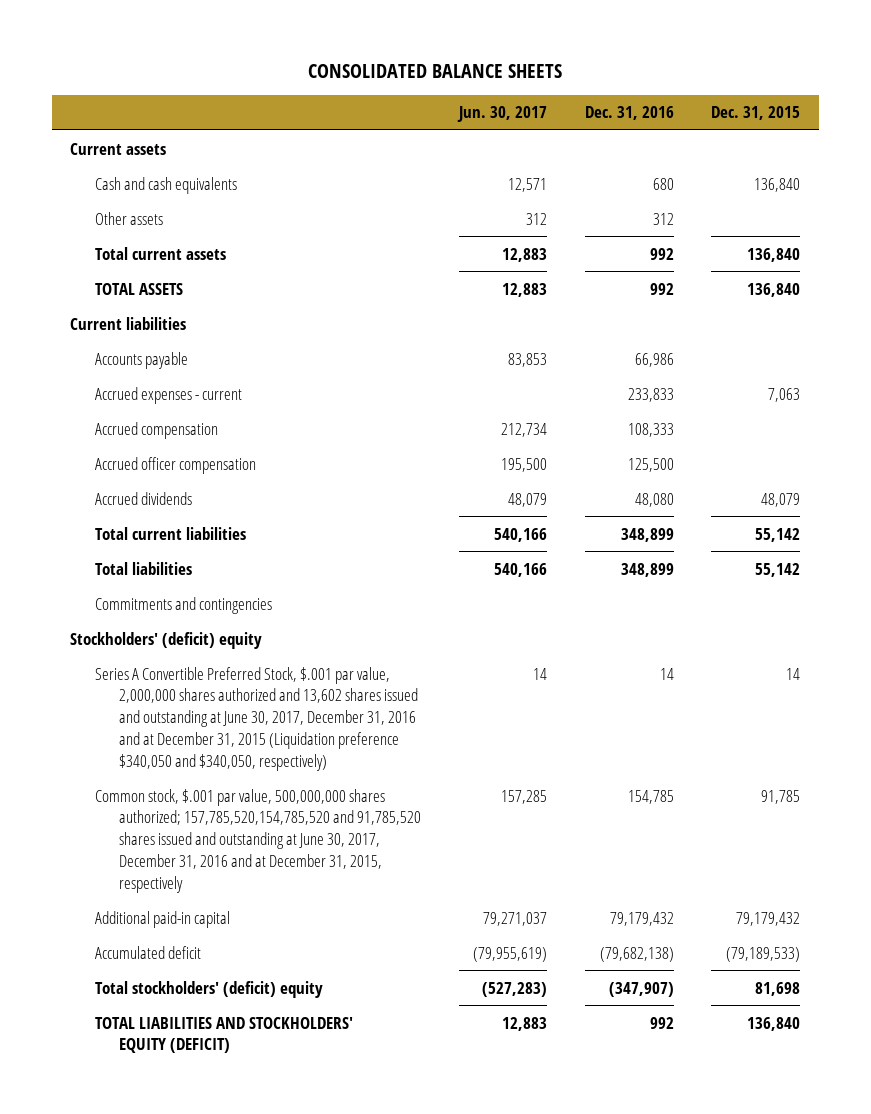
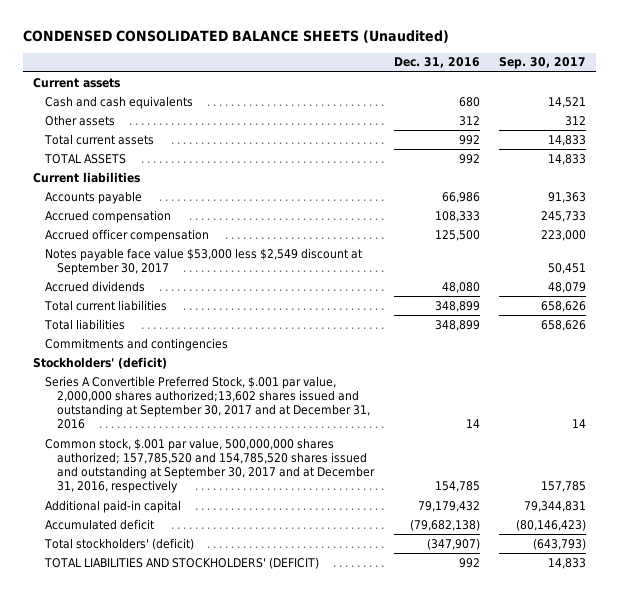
[308,63,563,78] CONSOLIDATED BALANCE SHEETS -> [22,29,449,43] CONDENSED CONSOLIDATED BALANCE SHEETS (Unaudited)
[456,106,547,123] Jun. 30, 2017 -> none
[711,106,801,121] Dec. 31, 2015 -> none
none -> [499,57,587,70] Sep. 30, 2017
[94,386,242,404] Accrued expenses - current -> none
none -> [44,247,362,275] Notes payable face value $53,000 less $2,549 discount at September 30, 2017
[70,631,263,649] Stockholders' (deficit) equity -> [32,356,167,369] Stockholders' (deficit)
[94,666,418,771] Series A Convertible Preferred Stock, $.001 par value, 2,000,000 shares authorized and 13,602 shares issued and outstanding at June 30, 2017, December 31, 2016 and at December 31, 2015 (Liquidation preference $340,050 and $340,050, respectively) -> [44,375,371,430] Series A Convertible Preferred Stock, $.001 par value, 2,000,000 shares authorized;13,602 shares issued and outstanding at September 30, 2017 and at December 31, 2016
[94,788,421,893] Common stock, $.001 par value, 500,000,000 shares authorized; 157,785,520,154,785,520 and 91,785,520 shares issued and outstanding at June 30, 2017, December 31, 2016 and at December 31, 2015, respectively -> [44,437,376,494] Common stock, $.001 par value, 500,000,000 shares authorized; 157,785,520 and 154,785,520 shares issued and outstanding at September 30, 2017 and at December 31, 2016, respectively
[94,980,323,998] Total stockholders' (deficit) equity -> [43,537,194,550] Total stockholders' (deficit)
[94,1016,353,1054] TOTAL LIABILITIES AND STOCKHOLDERS' EQUITY (DEFICIT) -> [43,556,319,569] TOTAL LIABILITIES AND STOCKHOLDERS' (DEFICIT)

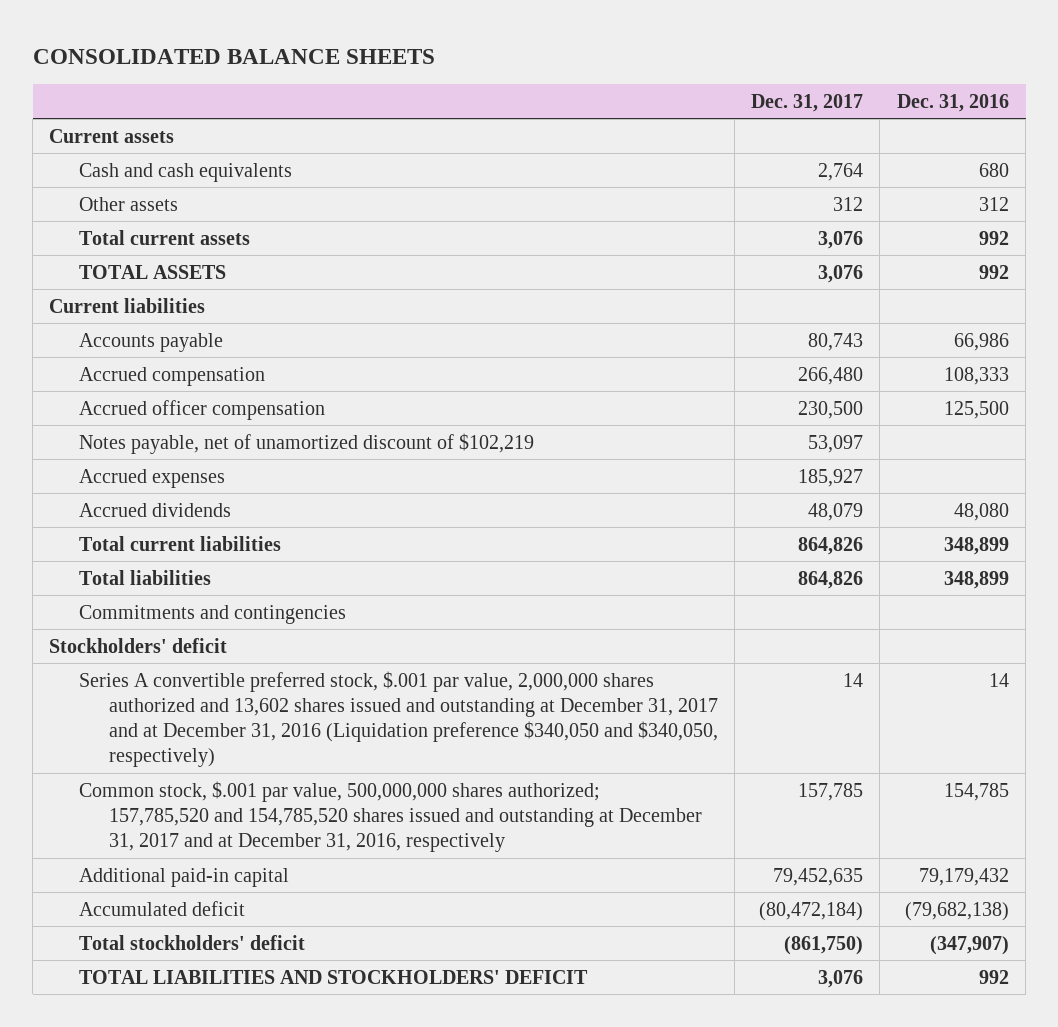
[22,29,449,43] CONDENSED CONSOLIDATED BALANCE SHEETS (Unaudited) -> [32,48,435,64] CONSOLIDATED BALANCE SHEETS
[499,57,587,70] Sep. 30, 2017 -> none
none -> [751,93,864,112] Dec. 31, 2017
[44,247,362,275] Notes payable face value $53,000 less $2,549 discount at September 30, 2017 -> [78,432,534,454] Notes payable, net of unamortized discount of $102,219
none -> [78,468,225,488] Accrued expenses
[32,356,167,369] Stockholders' (deficit) -> [49,637,228,653] Stockholders' deficit
[44,375,371,430] Series A Convertible Preferred Stock, $.001 par value, 2,000,000 shares authorized;13,602 shares issued and outstanding at September 30, 2017 and at December 31, 2016 -> [78,670,718,768] Series A convertible preferred stock, $.001 par value, 2,000,000 shares authorized and 13,602 shares issued and outstanding at December 31, 2017 and at December 31, 2016 (Liquidation preference $340,050 and $340,050, respectively)
[44,437,376,494] Common stock, $.001 par value, 500,000,000 shares authorized; 157,785,520 and 154,785,520 shares issued and outstanding at September 30, 2017 and at December 31, 2016, respectively -> [78,780,702,853] Common stock, $.001 par value, 500,000,000 shares authorized; 157,785,520 and 154,785,520 shares issued and outstanding at December 31, 2017 and at December 31, 2016, respectively
[43,537,194,550] Total stockholders' (deficit) -> [78,934,305,950] Total stockholders' deficit
[43,556,319,569] TOTAL LIABILITIES AND STOCKHOLDERS' (DEFICIT) -> [78,969,588,984] TOTAL LIABILITIES AND STOCKHOLDERS' DEFICIT

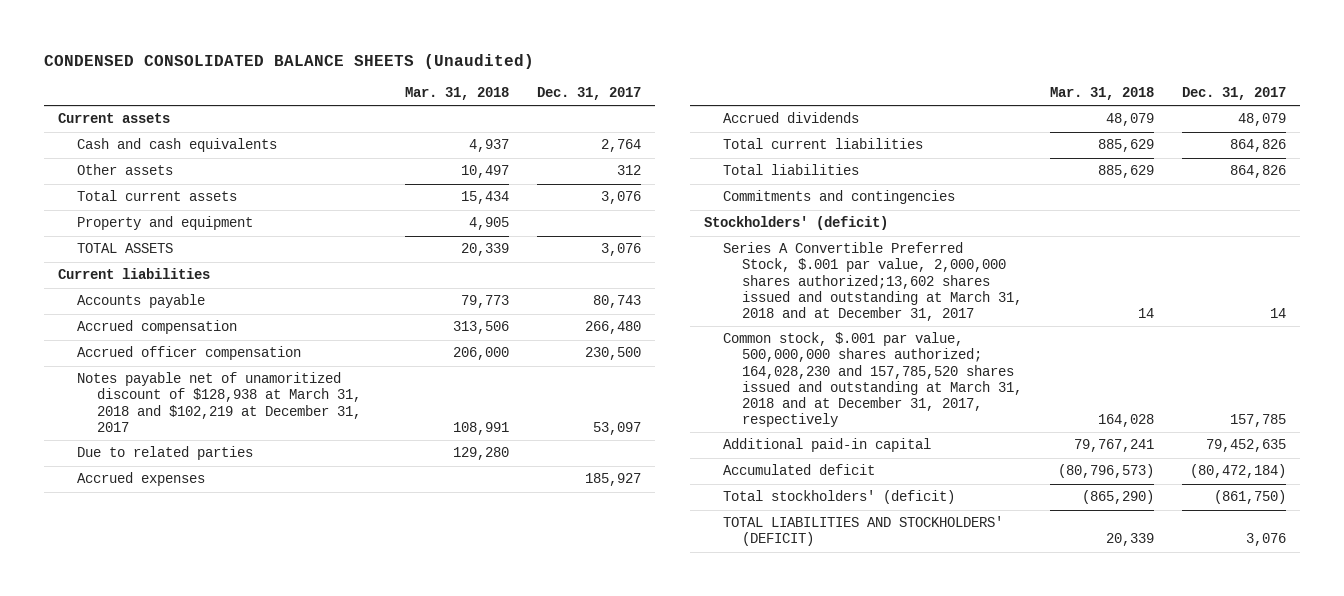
[32,48,435,64] CONSOLIDATED BALANCE SHEETS -> [44,53,535,69] CONDENSED CONSOLIDATED BALANCE SHEETS (Unaudited)
[896,93,1009,112] Dec. 31, 2016 -> none
none -> [404,87,509,101] Mar. 31, 2018
none -> [77,216,254,231] Property and equipment
[78,432,534,454] Notes payable, net of unamortized discount of $102,219 -> [77,372,361,432] Notes payable net of unamoritized discount of $128,938 at March 31, 2018 and $102,219 at December 31, 2017
none -> [77,446,254,461] Due to related parties
[49,637,228,653] Stockholders' deficit -> [703,216,888,231] Stockholders' (deficit)
[78,670,718,768] Series A convertible preferred stock, $.001 par value, 2,000,000 shares authorized and 13,602 shares issued and outstanding at December 31, 2017 and at December 31, 2016 (Liquidation preference $340,050 and $340,050, respectively) -> [722,242,1023,321] Series A Convertible Preferred Stock, $.001 par value, 2,000,000 shares authorized;13,602 shares issued and outstanding at March 31, 2018 and at December 31, 2017
[78,780,702,853] Common stock, $.001 par value, 500,000,000 shares authorized; 157,785,520 and 154,785,520 shares issued and outstanding at December 31, 2017 and at December 31, 2016, respectively -> [722,332,1023,427] Common stock, $.001 par value, 500,000,000 shares authorized; 164,028,230 and 157,785,520 shares issued and outstanding at March 31, 2018 and at December 31, 2017, respectively
[78,934,305,950] Total stockholders' deficit -> [722,490,955,505] Total stockholders' (deficit)
[78,969,588,984] TOTAL LIABILITIES AND STOCKHOLDERS' DEFICIT -> [722,516,1003,547] TOTAL LIABILITIES AND STOCKHOLDERS' (DEFICIT)

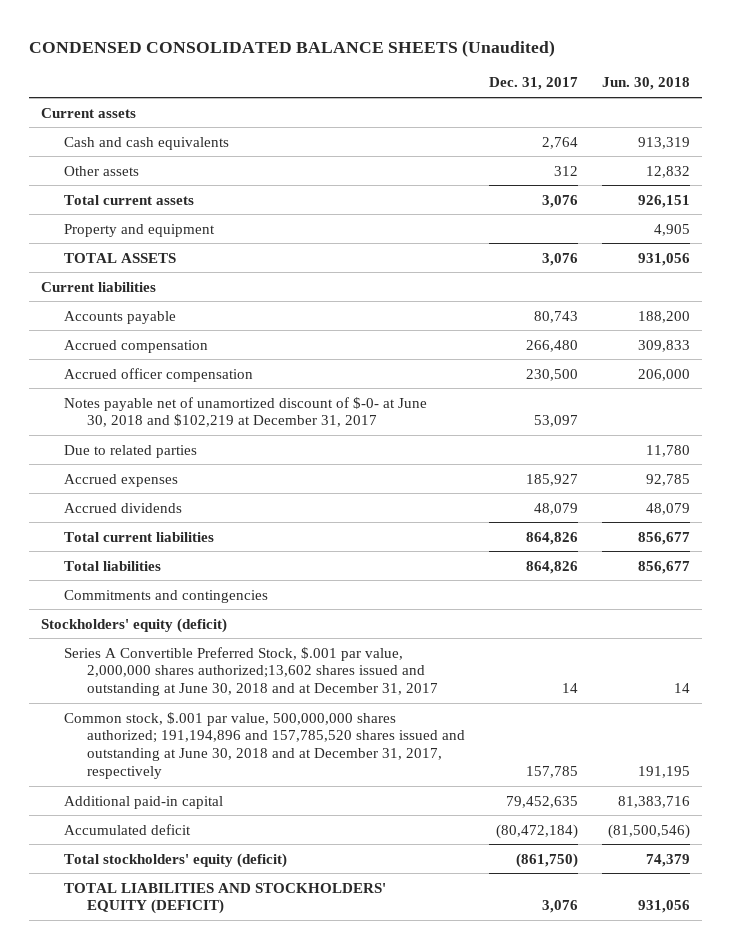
[404,87,509,101] Mar. 31, 2018 -> none
none -> [601,77,690,91] Jun. 30, 2018
[77,372,361,432] Notes payable net of unamoritized discount of $128,938 at March 31, 2018 and $102,219 at December 31, 2017 -> [63,396,427,428] Notes payable net of unamortized discount of $-0- at June 30, 2018 and $102,219 at December 31, 2017
[703,216,888,231] Stockholders' (deficit) -> [41,617,228,633] Stockholders' equity (deficit)
[722,242,1023,321] Series A Convertible Preferred Stock, $.001 par value, 2,000,000 shares authorized;13,602 shares issued and outstanding at March 31, 2018 and at December 31, 2017 -> [63,646,438,697] Series A Convertible Preferred Stock, $.001 par value, 2,000,000 shares authorized;13,602 shares issued and outstanding at June 30, 2018 and at December 31, 2017
[722,332,1023,427] Common stock, $.001 par value, 500,000,000 shares authorized; 164,028,230 and 157,785,520 shares issued and outstanding at March 31, 2018 and at December 31, 2017, respectively -> [63,711,465,779] Common stock, $.001 par value, 500,000,000 shares authorized; 191,194,896 and 157,785,520 shares issued and outstanding at June 30, 2018 and at December 31, 2017, respectively
[722,490,955,505] Total stockholders' (deficit) -> [63,852,287,868] Total stockholders' equity (deficit)
[722,516,1003,547] TOTAL LIABILITIES AND STOCKHOLDERS' (DEFICIT) -> [63,882,386,915] TOTAL LIABILITIES AND STOCKHOLDERS' EQUITY (DEFICIT)

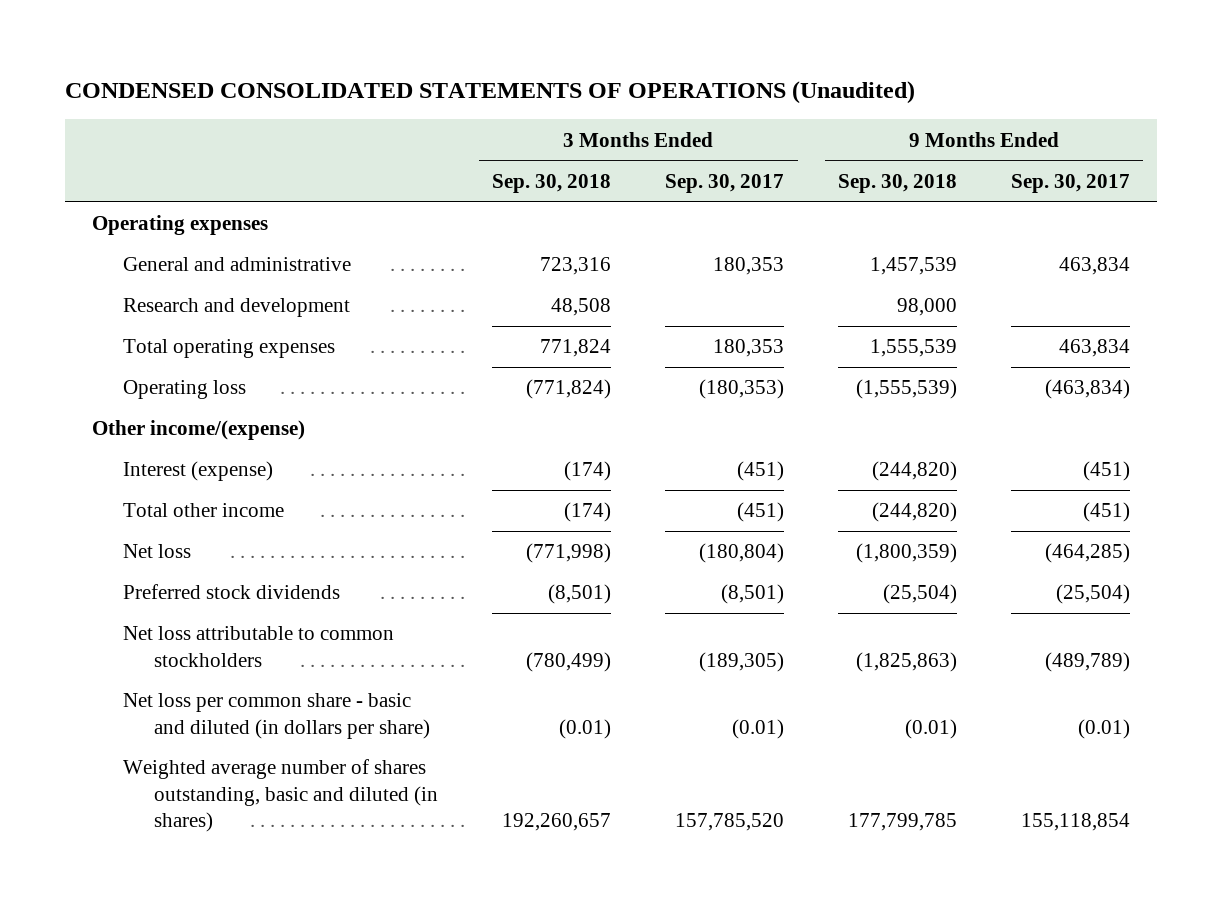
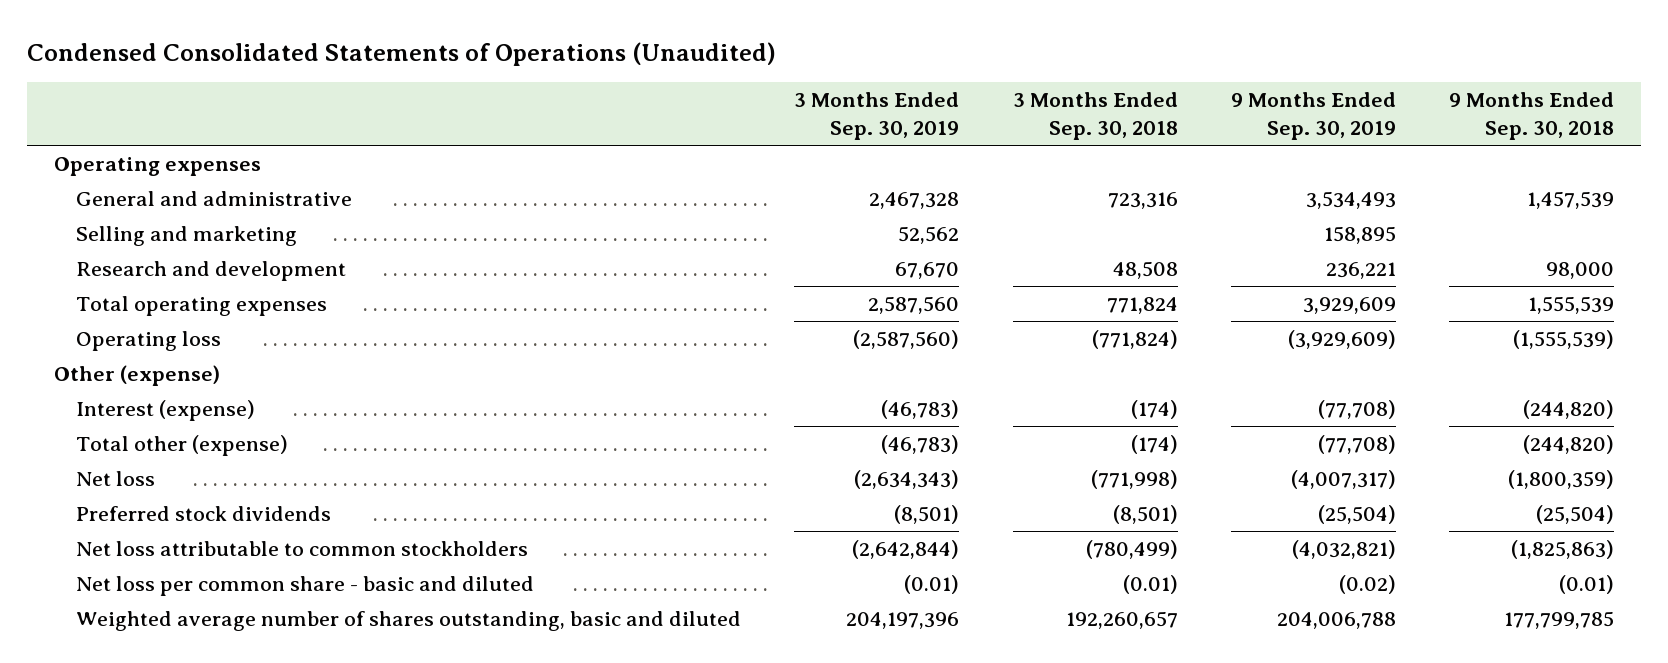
[65,81,916,105] CONDENSED CONSOLIDATED STATEMENTS OF OPERATIONS (Unaudited) -> [27,41,777,66] Condensed Consolidated Statements of Operations (Unaudited)
[665,173,785,193] Sep. 30, 2017 -> none
[1010,173,1130,193] Sep. 30, 2017 -> none
none -> [794,92,960,141] 3 Months Ended Sep. 30, 2019
none -> [1230,92,1396,141] 9 Months Ended Sep. 30, 2019
none -> [75,225,297,246] Selling and marketing
[92,420,306,441] Other income/(expense) -> [53,364,220,386] Other (expense)
[123,503,285,518] Total other income -> [75,434,288,456] Total other (expense)
[123,693,431,739] Net loss per common share - basic and diluted (in dollars per share) -> [75,575,534,596] Net loss per common share - basic and diluted
[123,759,439,832] Weighted average number of shares outstanding, basic and diluted (in shares) -> [75,610,741,631] Weighted average number of shares outstanding, basic and diluted

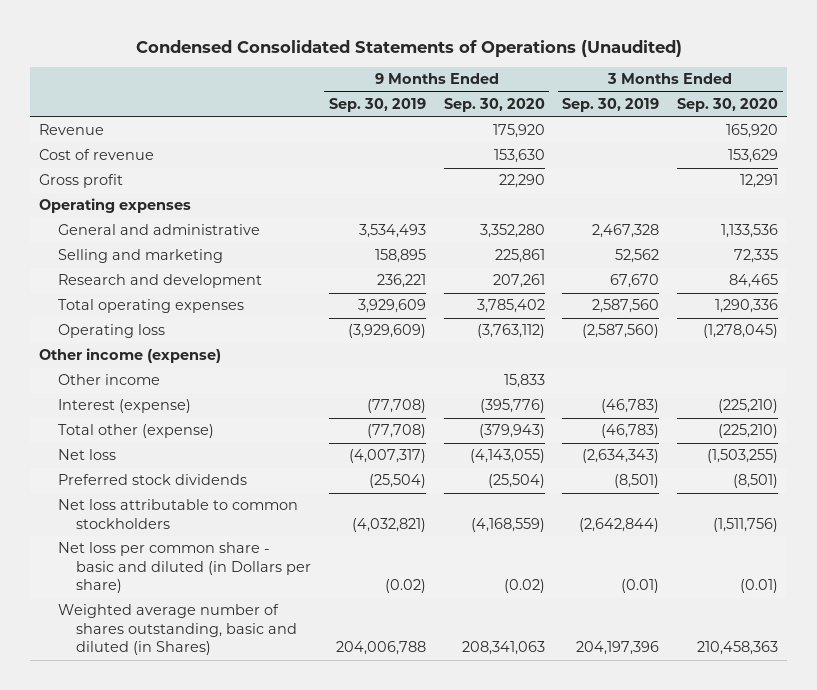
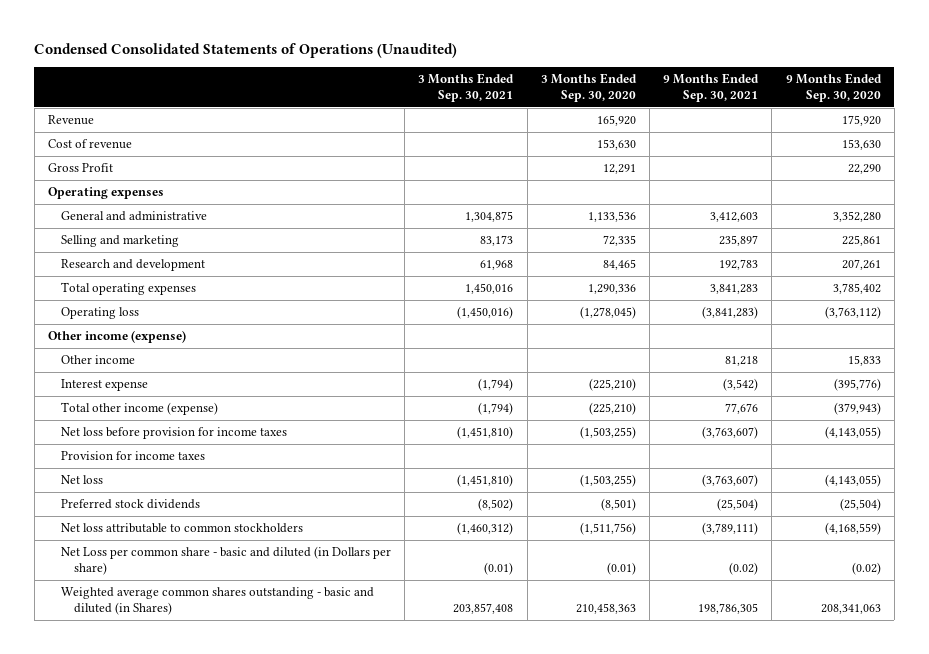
[328,98,426,113] Sep. 30, 2019 -> none
[562,98,660,113] Sep. 30, 2019 -> none
none -> [418,73,515,102] 3 Months Ended Sep. 30, 2021
none -> [663,73,760,102] 9 Months Ended Sep. 30, 2021
[728,149,779,164] 153,629 -> [596,139,636,151] 153,630
[39,174,124,189] Gross profit -> [47,163,113,173] Gross Profit
[57,399,191,414] Interest (expense) -> [61,379,149,392] Interest expense
[57,424,214,439] Total other (expense) -> [61,402,219,416] Total other income (expense)
none -> [61,427,288,440] Net loss before provision for income taxes
none -> [61,451,206,461] Provision for income taxes
[57,542,311,594] Net loss per common share - basic and diluted (in Dollars per share) -> [61,546,392,575] Net Loss per common share - basic and diluted (in Dollars per share)
[57,604,297,656] Weighted average number of shares outstanding, basic and diluted (in Shares) -> [61,587,375,615] Weighted average common shares outstanding - basic and diluted (in Shares)

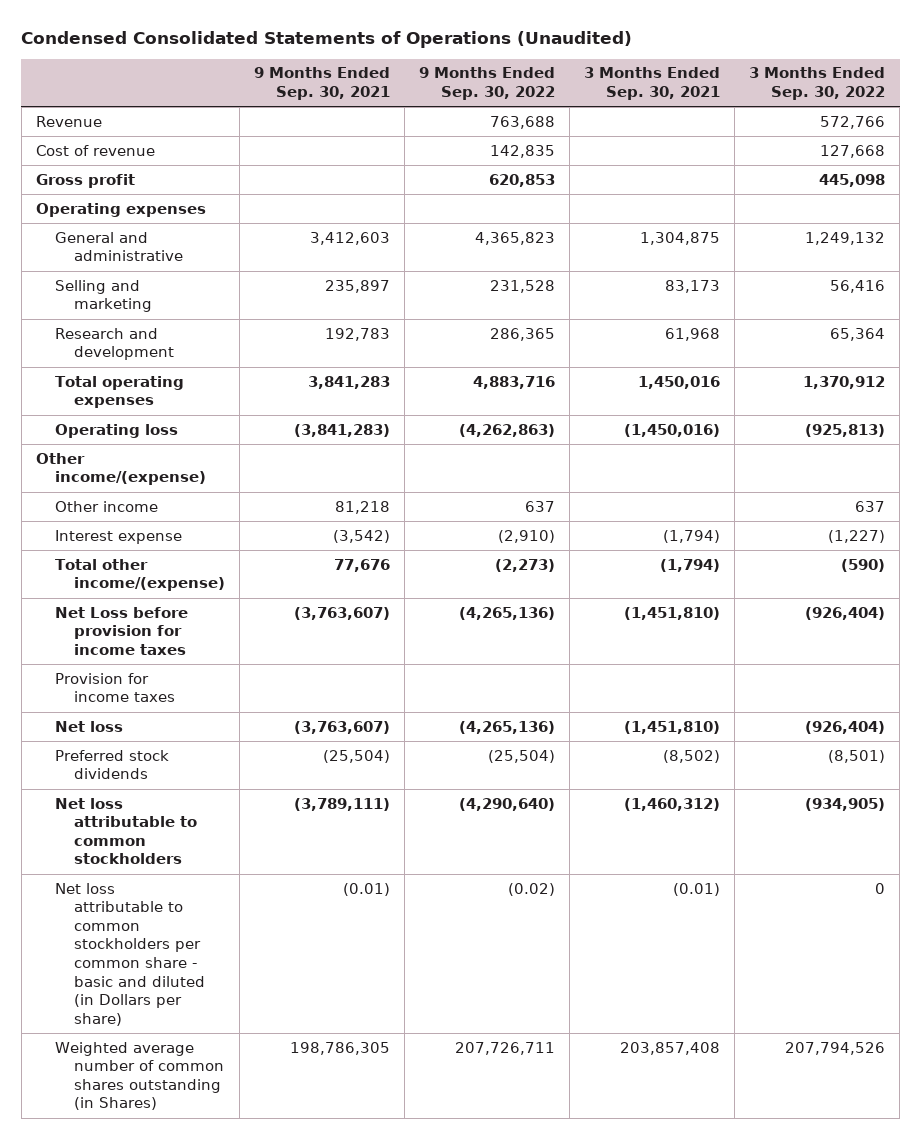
[540,73,637,102] 3 Months Ended Sep. 30, 2020 -> none
[785,73,882,102] 9 Months Ended Sep. 30, 2020 -> none
none -> [419,67,556,101] 9 Months Ended Sep. 30, 2022
none -> [749,67,886,101] 3 Months Ended Sep. 30, 2022
[47,163,113,173] Gross Profit -> [35,173,135,188] Gross profit
[47,330,186,344] Other income (expense) -> [35,452,207,486] Other income/(expense)
[61,402,219,416] Total other income (expense) -> [55,558,226,592] Total other income/(expense)
[61,427,288,440] Net loss before provision for income taxes -> [55,606,189,655] Net Loss before provision for income taxes
[61,546,392,575] Net Loss per common share - basic and diluted (in Dollars per share) -> [55,882,206,1026] Net loss attributable to common stockholders per common share - basic and diluted (in Dollars per share)
[729,561,759,575] (0.02) -> [343,882,391,896] (0.01)
[61,587,375,615] Weighted average common shares outstanding - basic and diluted (in Shares) -> [55,1041,225,1111] Weighted average number of common shares outstanding (in Shares)

